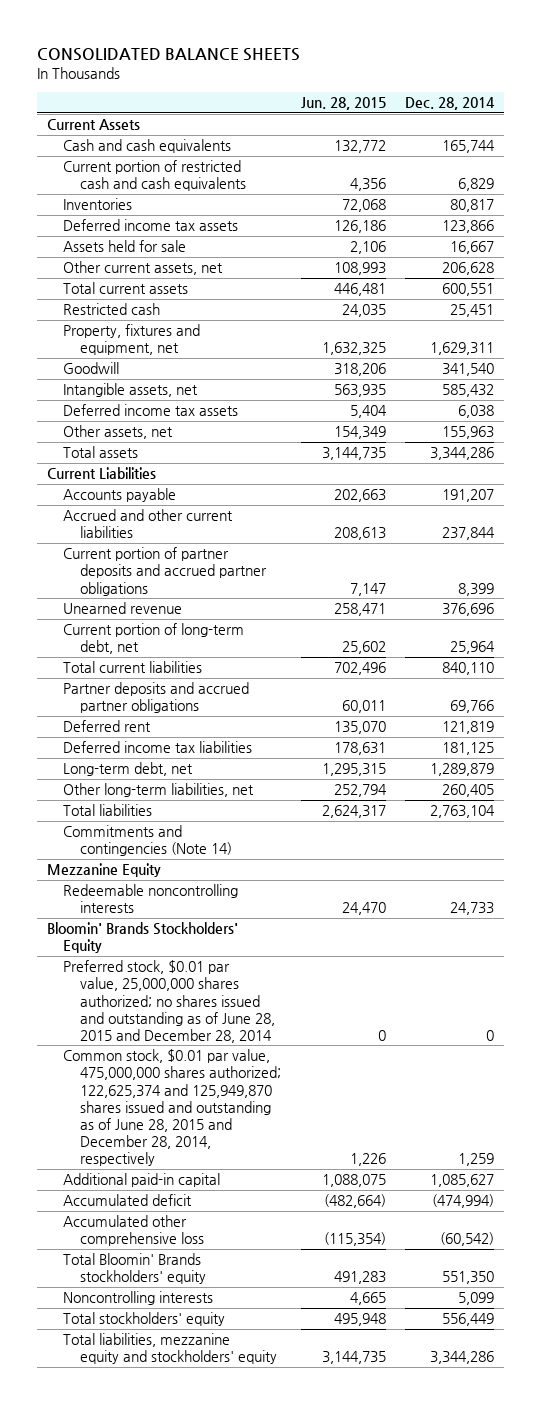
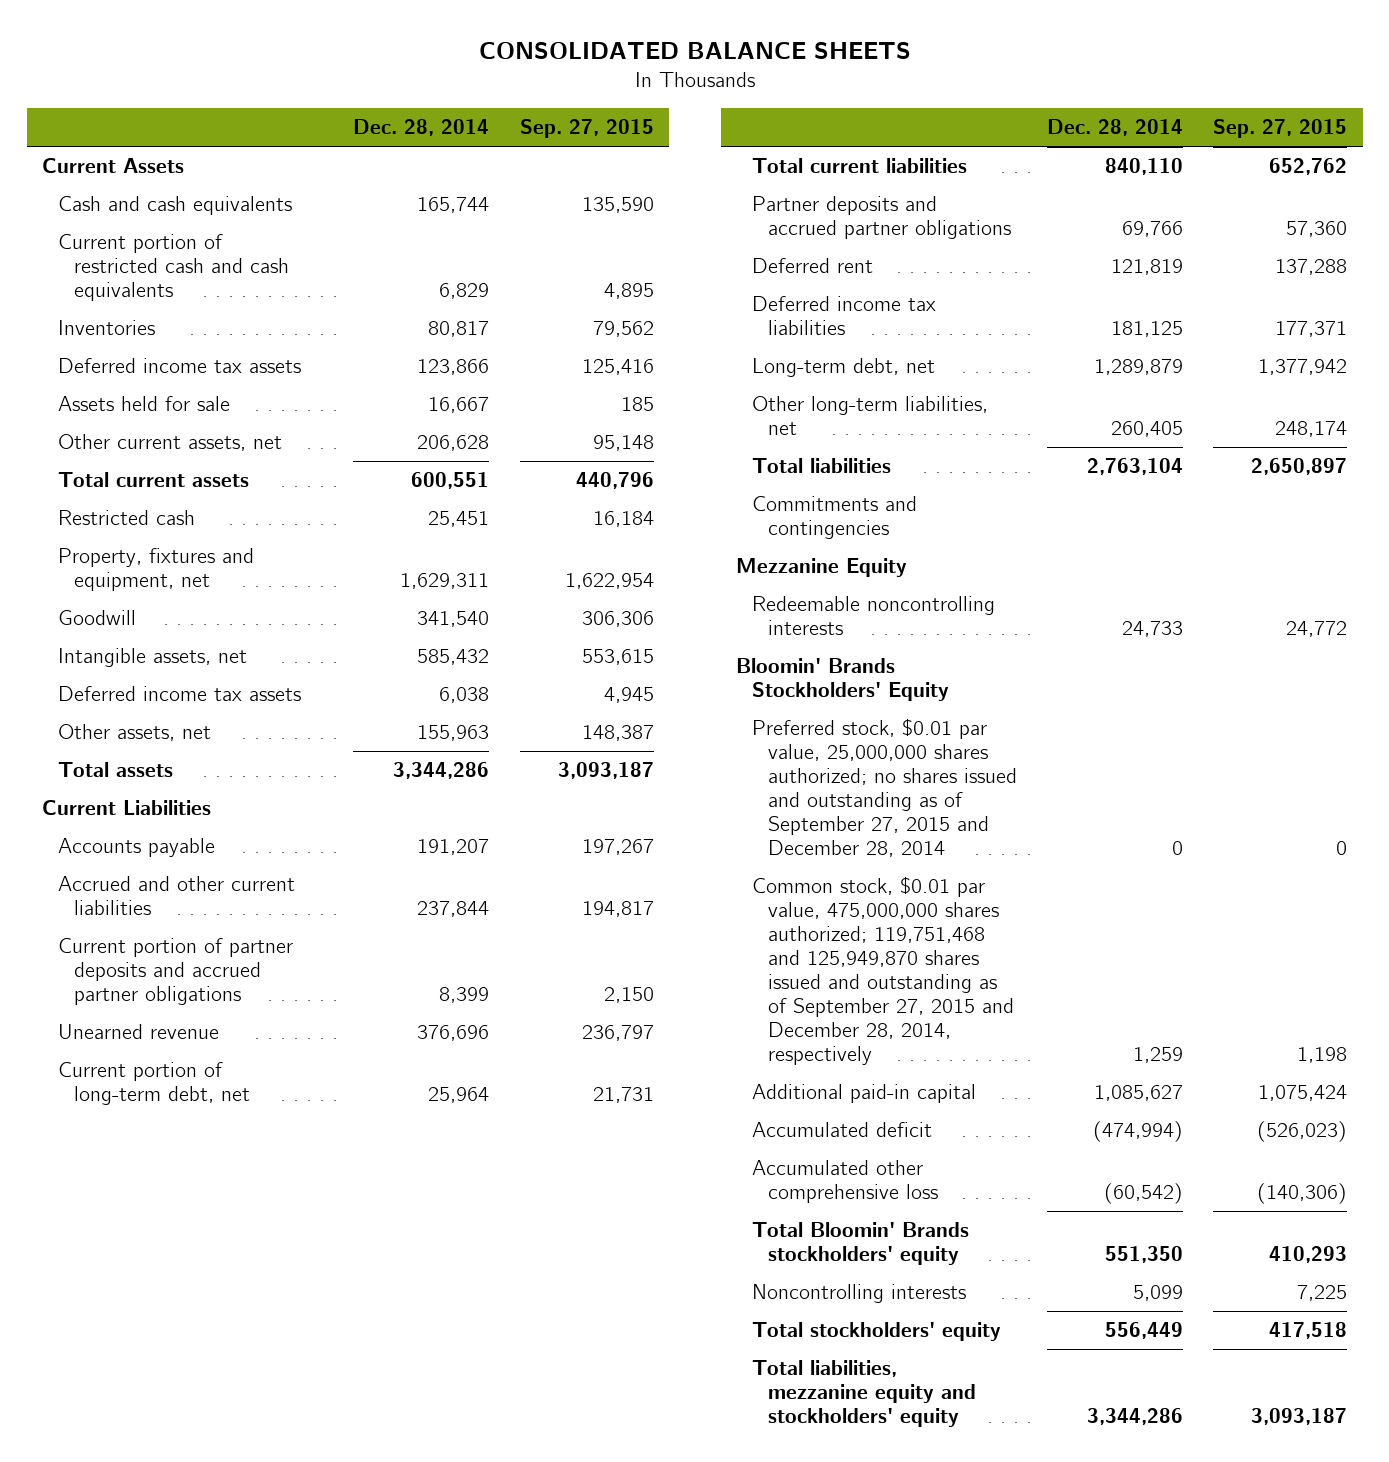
[300,97,386,111] Jun. 28, 2015 -> none
none -> [519,119,654,139] Sep. 27, 2015
[63,825,232,857] Commitments and contingencies (Note 14) -> [751,496,917,540] Commitments and contingencies
[63,960,275,1043] Preferred stock, $0.01 par value, 25,000,000 shares authorized; no shares issued and outstanding as of June 28, 2015 and December 28, 2014 -> [751,718,1017,858] Preferred stock, $0.01 par value, 25,000,000 shares authorized; no shares issued and outstanding as of September 27, 2015 and December 28, 2014
[63,1049,281,1167] Common stock, $0.01 par value, 475,000,000 shares authorized; 122,625,374 and 125,949,870 shares issued and outstanding as of June 28, 2015 and December 28, 2014, respectively -> [751,876,1014,1066] Common stock, $0.01 par value, 475,000,000 shares authorized; 119,751,468 and 125,949,870 shares issued and outstanding as of September 27, 2015 and December 28, 2014, respectively

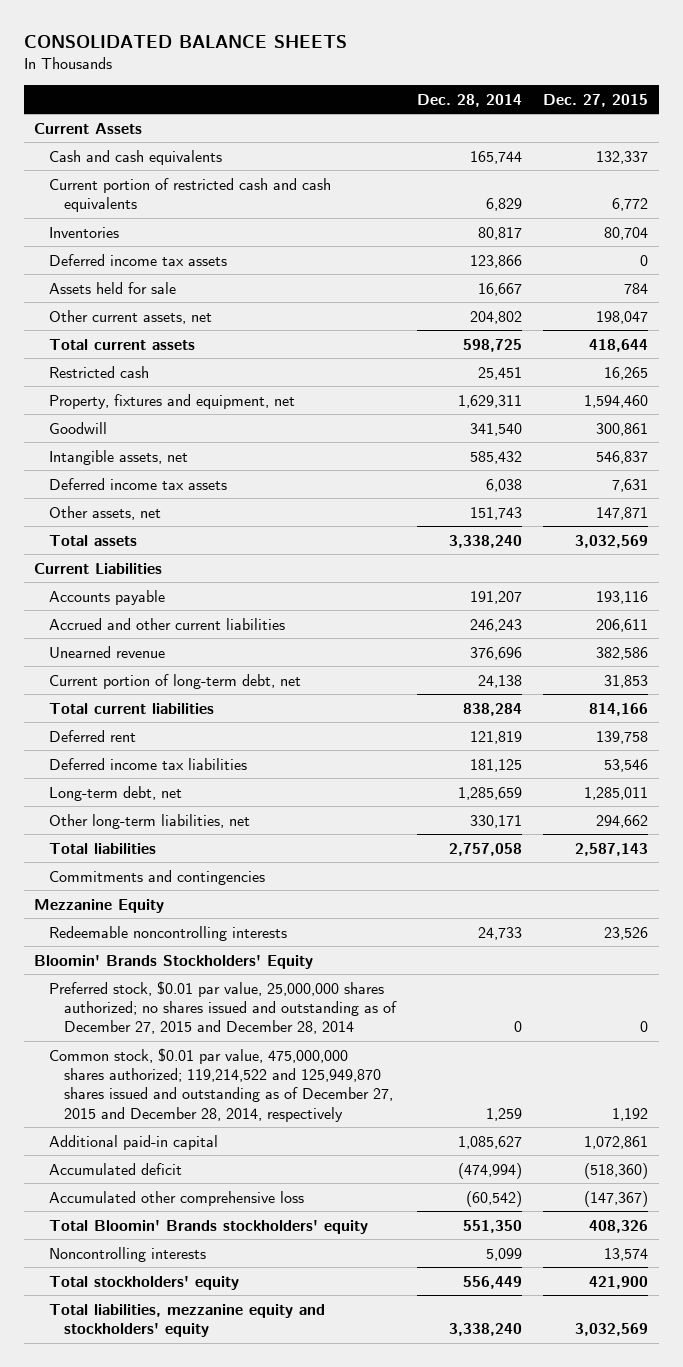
[519,119,654,139] Sep. 27, 2015 -> none
none -> [543,93,649,107] Dec. 27, 2015
[417,435,490,452] 206,628 -> [469,310,522,324] 204,802
[411,472,490,490] 600,551 -> [462,338,522,352] 598,725
[417,725,490,742] 155,963 -> [469,506,522,520] 151,743
[393,762,490,780] 3,344,286 -> [448,534,522,548] 3,338,240
[57,938,293,1006] Current portion of partner deposits and accrued partner obligations -> none
[417,901,490,918] 237,844 -> [469,618,522,632] 246,243
[751,196,1011,240] Partner deposits and accrued partner obligations -> none
[428,1087,490,1104] 25,964 -> [477,674,522,688] 24,138
[1105,158,1184,176] 840,110 -> [462,702,522,716] 838,284
[1094,359,1184,376] 1,289,879 -> [457,786,522,800] 1,285,659
[1111,421,1184,438] 260,405 -> [469,814,522,828] 330,171
[1087,458,1184,476] 2,763,104 -> [448,842,522,856] 2,757,058
[751,718,1017,858] Preferred stock, $0.01 par value, 25,000,000 shares authorized; no shares issued and outstanding as of September 27, 2015 and December 28, 2014 -> [49,980,397,1035] Preferred stock, $0.01 par value, 25,000,000 shares authorized; no shares issued and outstanding as of December 27, 2015 and December 28, 2014
[751,876,1014,1066] Common stock, $0.01 par value, 475,000,000 shares authorized; 119,751,468 and 125,949,870 shares issued and outstanding as of September 27, 2015 and December 28, 2014, respectively -> [49,1047,393,1122] Common stock, $0.01 par value, 475,000,000 shares authorized; 119,214,522 and 125,949,870 shares issued and outstanding as of December 27, 2015 and December 28, 2014, respectively
[1087,1408,1184,1426] 3,344,286 -> [448,1323,522,1337] 3,338,240

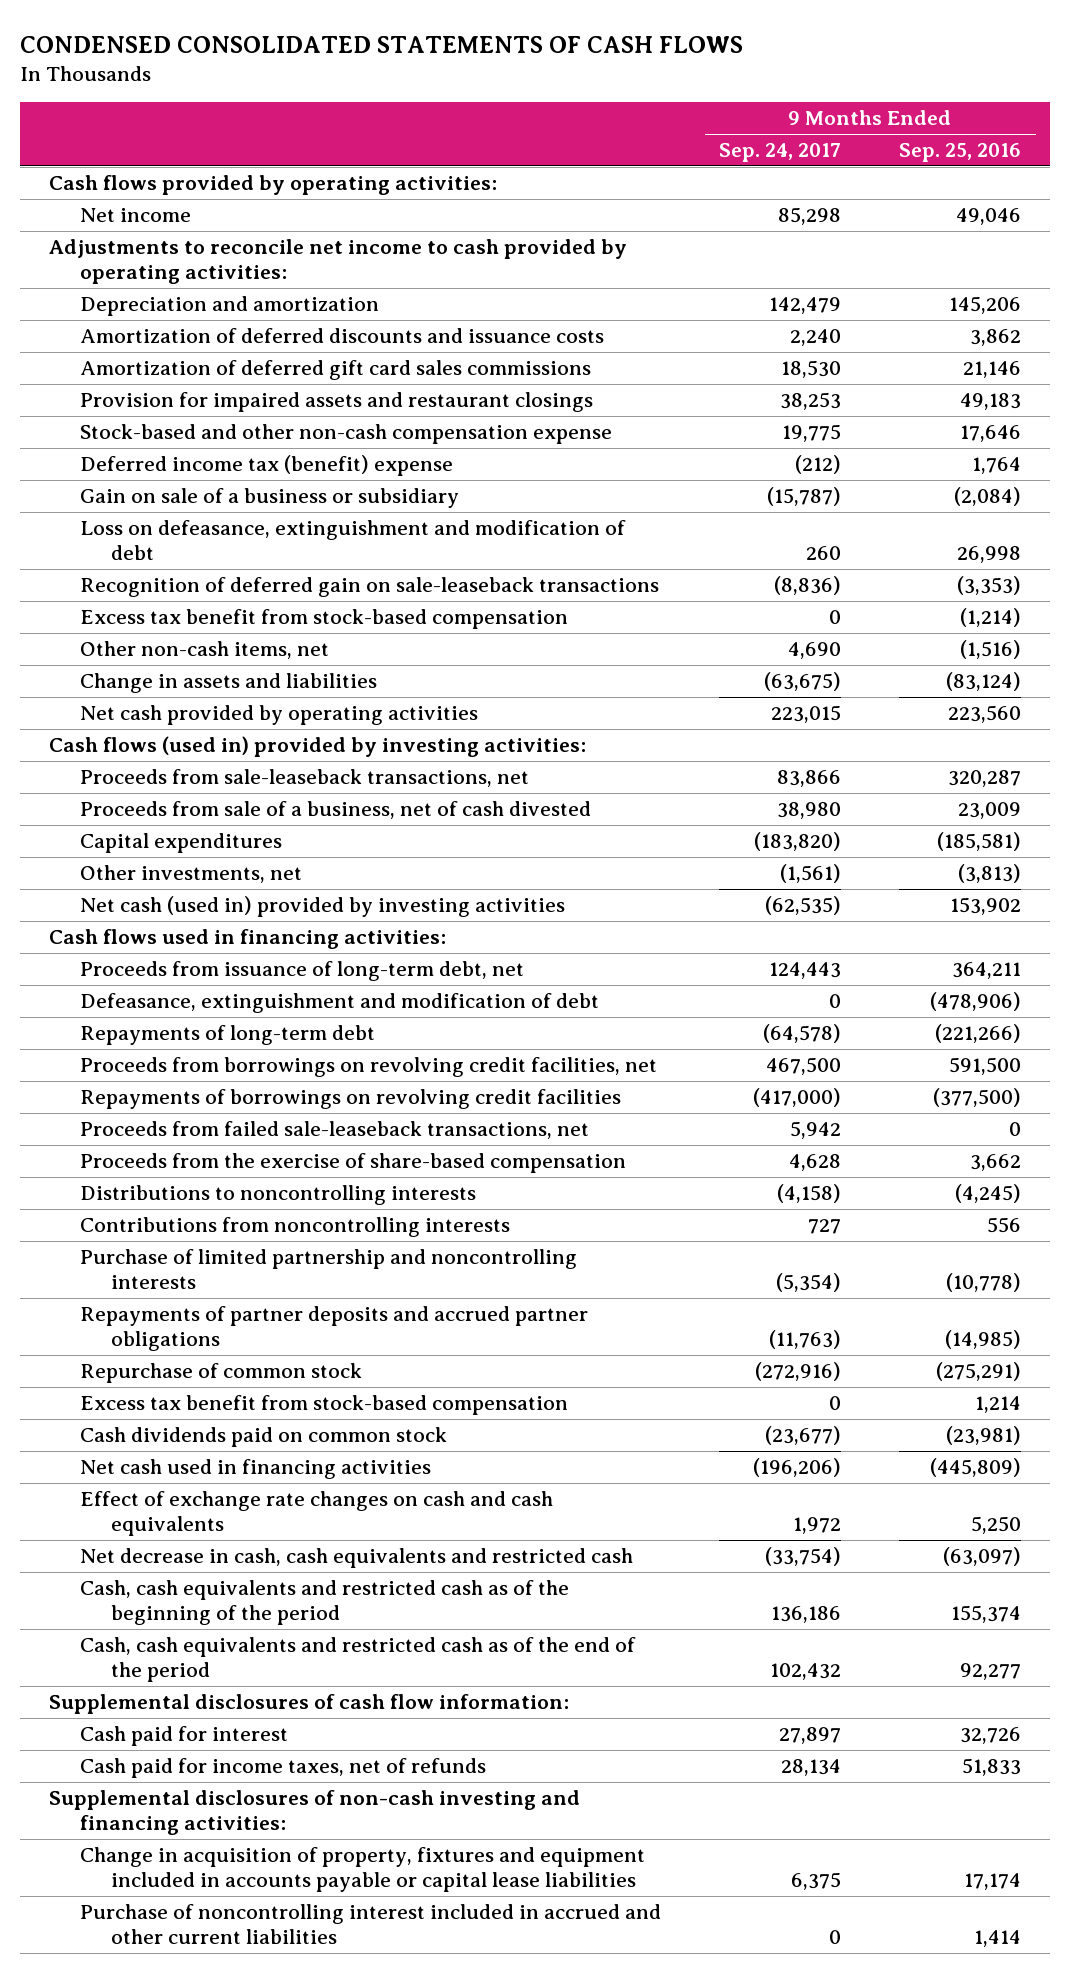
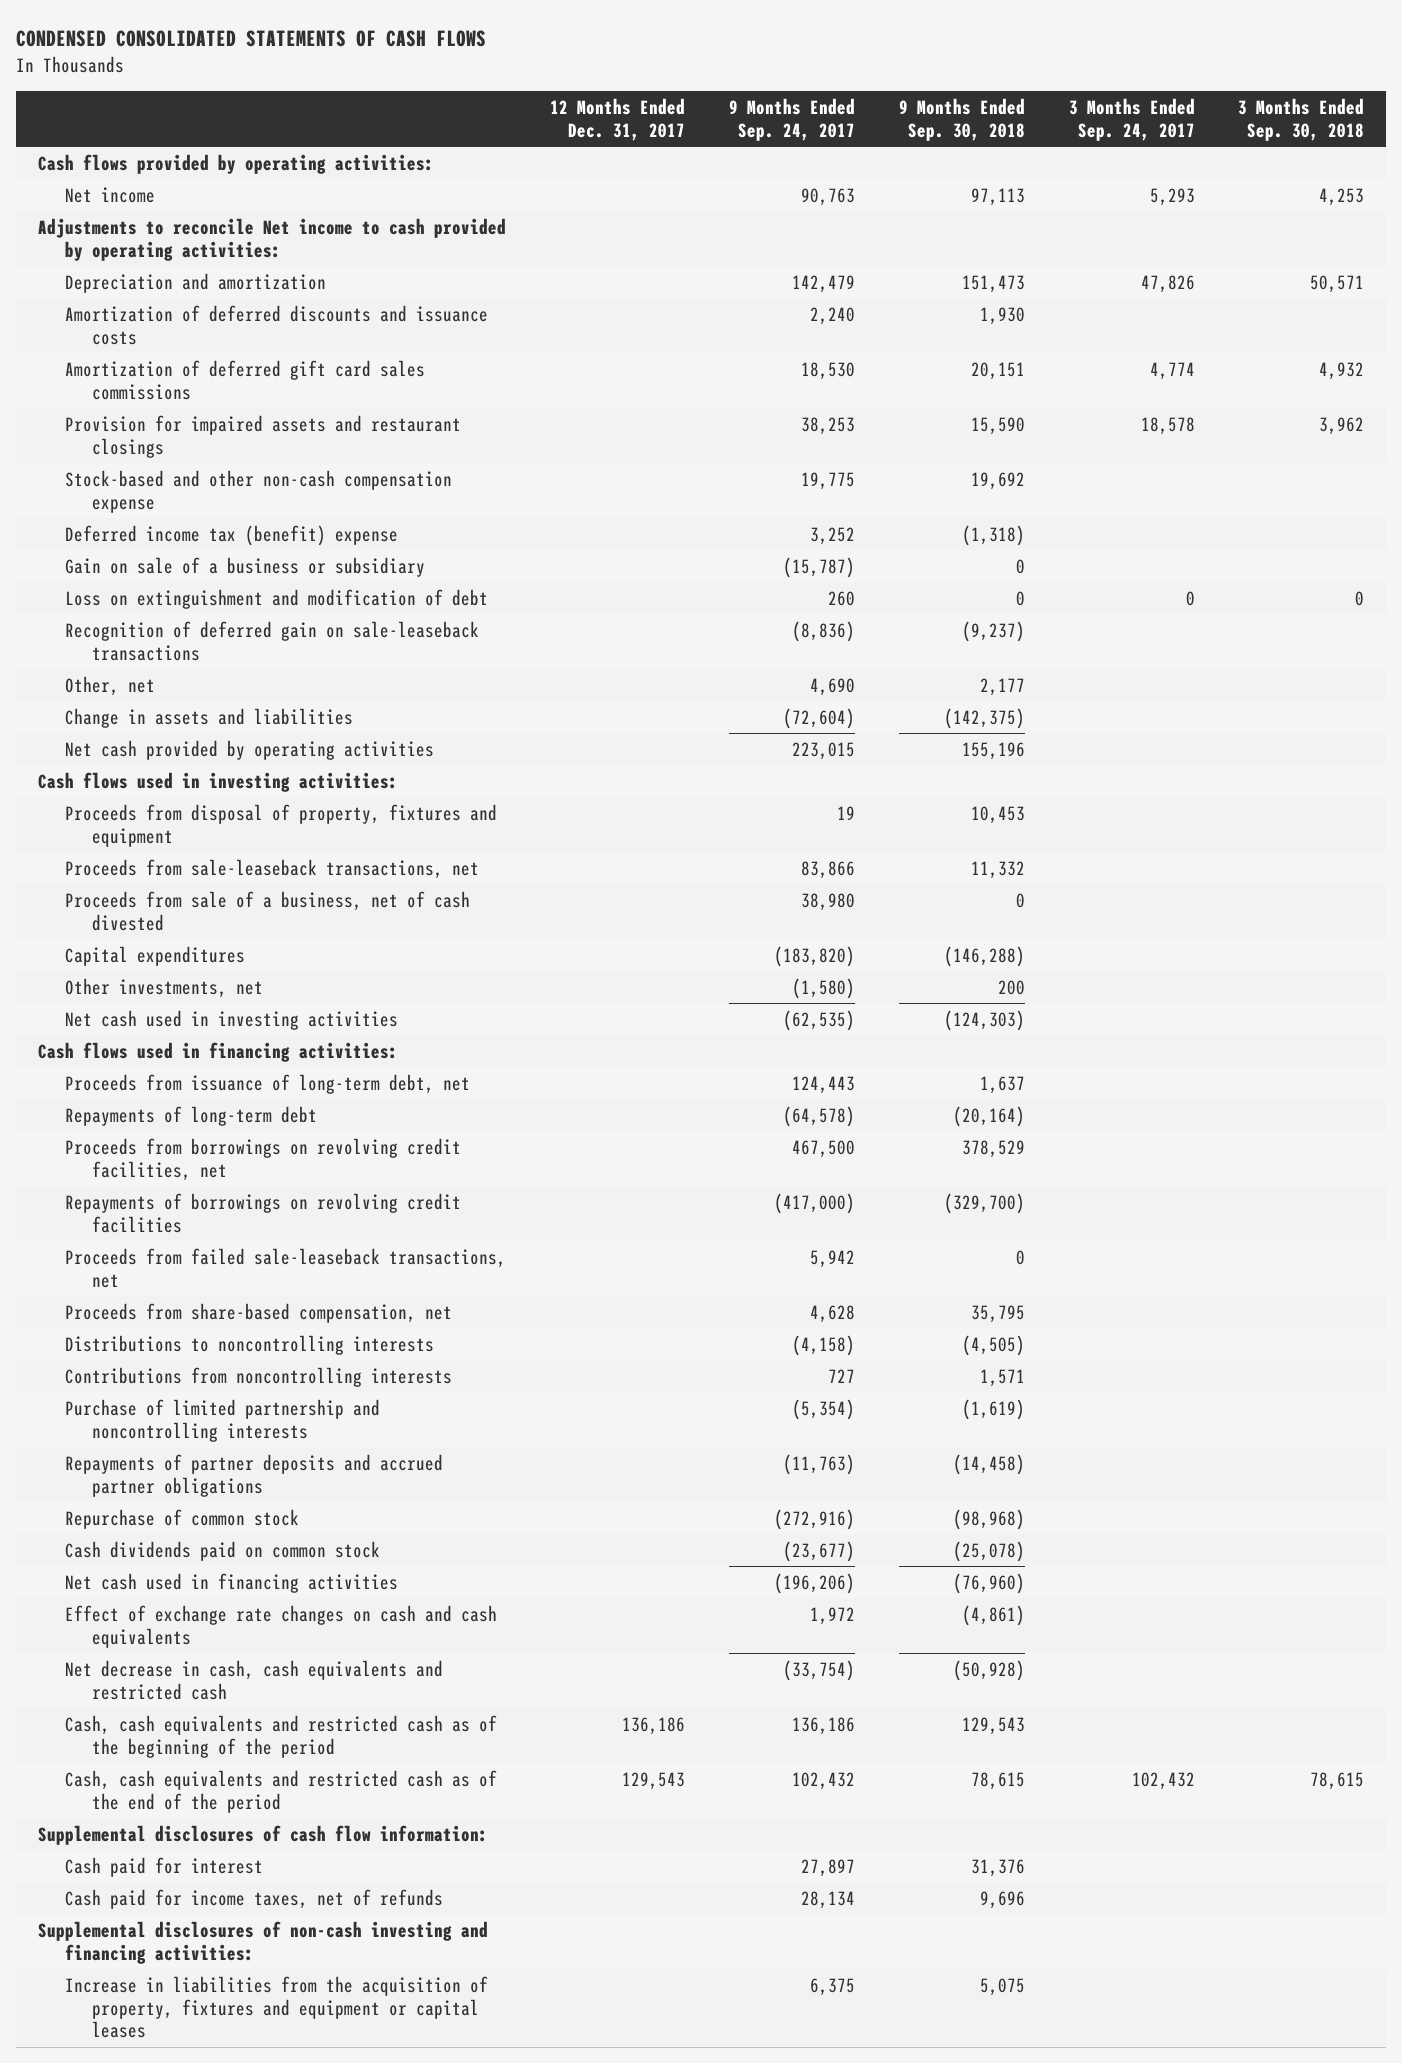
[899,143,1022,163] Sep. 25, 2016 -> none
none -> [549,97,685,141] 12 Months Ended Dec. 31, 2017
none -> [898,97,1025,141] 9 Months Ended Sep. 30, 2018
none -> [1068,97,1195,141] 3 Months Ended Sep. 24, 2017
none -> [1238,97,1365,141] 3 Months Ended Sep. 30, 2018
[778,207,842,226] 85,298 -> [800,187,855,206] 90,763
[49,239,628,285] Adjustments to reconcile net income to cash provided by operating activities: -> [37,217,506,261] Adjustments to reconcile Net income to cash provided by operating activities:
[795,455,842,475] (212) -> [809,526,855,545] 3,252
[79,520,626,561] Loss on defeasance, extinguishment and modification of debt -> [64,588,488,609] Loss on extinguishment and modification of debt
[79,609,568,630] Excess tax benefit from stock-based compensation -> none
[79,641,329,660] Other non-cash items, net -> [64,675,155,696] Other, net
[764,672,842,692] (63,675) -> [782,707,855,729] (72,604)
[49,736,587,758] Cash flows (used in) provided by investing activities: -> [37,771,398,792] Cash flows used in investing activities:
none -> [64,803,497,847] Proceeds from disposal of property, fixtures and equipment
[780,864,842,884] (1,561) -> [791,977,855,999] (1,580)
[79,896,565,918] Net cash (used in) provided by investing activities -> [64,1009,398,1030] Net cash used in investing activities
[79,993,599,1014] Defeasance, extinguishment and modification of debt -> none
[79,1153,626,1174] Proceeds from the exercise of share-based compensation -> [64,1302,452,1323] Proceeds from share-based compensation, net
[79,1395,568,1416] Excess tax benefit from stock-based compensation -> none
[79,1904,661,1945] Purchase of noncontrolling interest included in accrued and other current liabilities -> none
[79,1847,645,1893] Change in acquisition of property, fixtures and equipment included in accounts payable or capital lease liabilities -> [64,1975,488,2039] Increase in liabilities from the acquisition of property, fixtures and equipment or capital leases

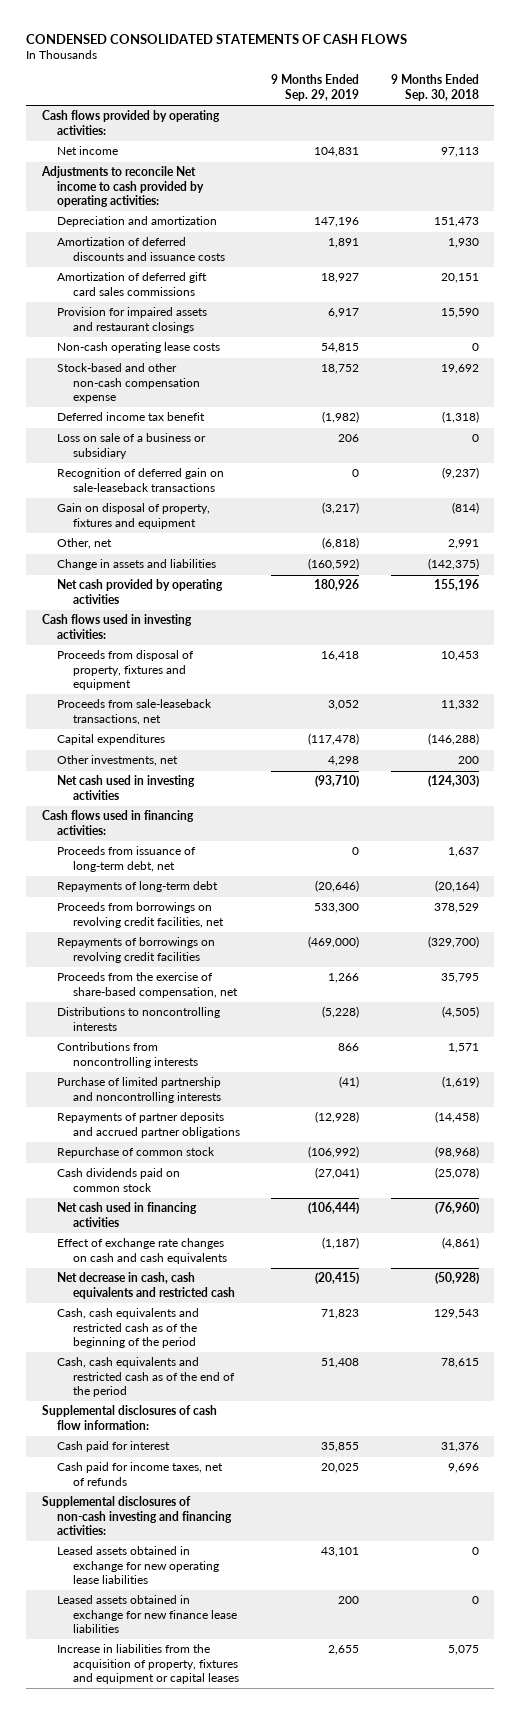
[549,97,685,141] 12 Months Ended Dec. 31, 2017 -> none
[728,97,855,141] 9 Months Ended Sep. 24, 2017 -> none
[1068,97,1195,141] 3 Months Ended Sep. 24, 2017 -> none
[1238,97,1365,141] 3 Months Ended Sep. 30, 2018 -> none
none -> [271,74,360,101] 9 Months Ended Sep. 29, 2019
none -> [57,342,221,354] Non-cash operating lease costs
[64,588,488,609] Loss on extinguishment and modification of debt -> none
[64,524,398,546] Deferred income tax (benefit) expense -> [57,412,206,422] Deferred income tax benefit
[64,556,425,577] Gain on sale of a business or subsidiary -> [57,433,207,459] Loss on sale of a business or subsidiary
none -> [57,503,211,529] Gain on disposal of property, fixtures and equipment
[979,677,1025,696] 2,177 -> [447,539,479,550] 2,991
[64,890,470,931] Proceeds from sale of a business, net of cash divested -> none
[64,1247,506,1288] Proceeds from failed sale-leaseback transactions, net -> none
[64,1302,452,1323] Proceeds from share-based compensation, net -> [57,972,238,998] Proceeds from the exercise of share-based compensation, net
none -> [57,1546,219,1585] Leased assets obtained in exchange for new operating lease liabilities
none -> [57,1595,237,1634] Leased assets obtained in exchange for new finance lease liabilities

